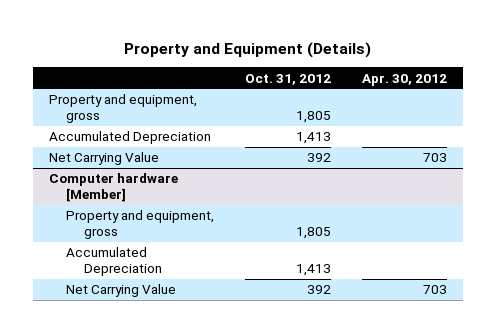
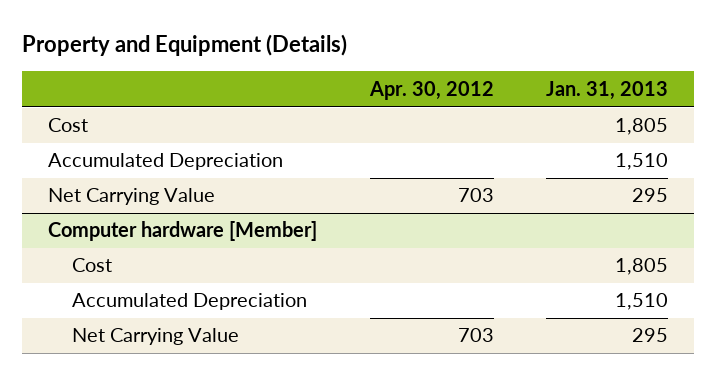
[245,73,332,85] Oct. 31, 2012 -> none
none -> [545,80,668,100] Jan. 31, 2013
[48,94,197,124] Property and equipment, gross -> [48,118,89,133] Cost
[66,210,215,240] Property and equipment, gross -> [72,258,113,273] Cost

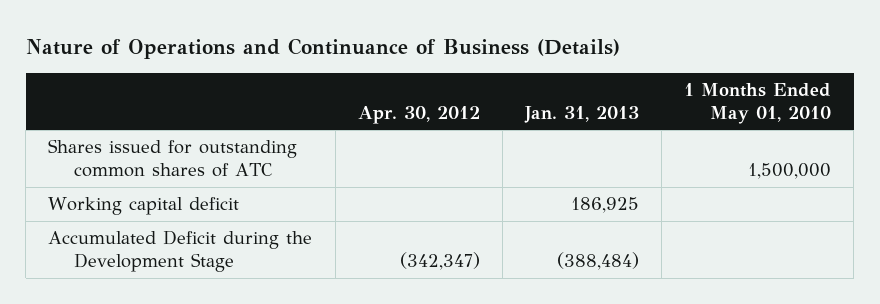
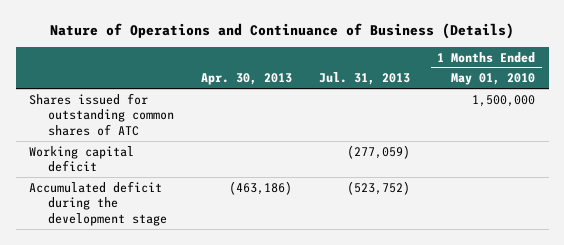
[357,105,480,124] Apr. 30, 2012 -> none
[523,105,639,123] Jan. 31, 2013 -> none
none -> [201,73,293,86] Apr. 30, 2013
none -> [319,72,411,86] Jul. 31, 2013
[48,230,313,273] Accumulated Deficit during the Development Stage -> [29,180,168,226] Accumulated deficit during the development stage

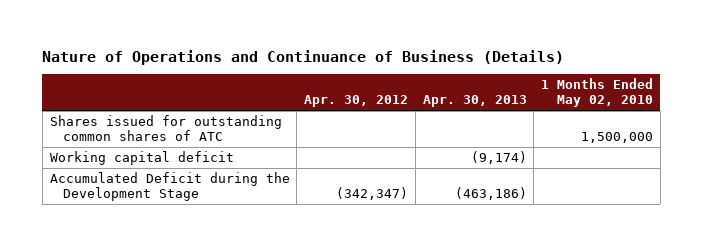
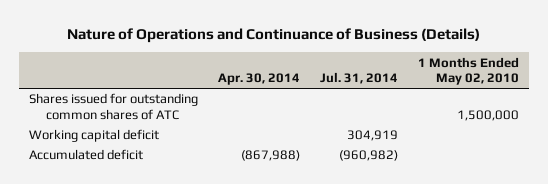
[304,95,409,108] Apr. 30, 2012 -> none
[422,95,527,108] Apr. 30, 2013 -> none
none -> [218,73,301,86] Apr. 30, 2014
none -> [320,72,399,85] Jul. 31, 2014
[49,171,290,201] Accumulated Deficit during the Development Stage -> [29,149,144,161] Accumulated deficit

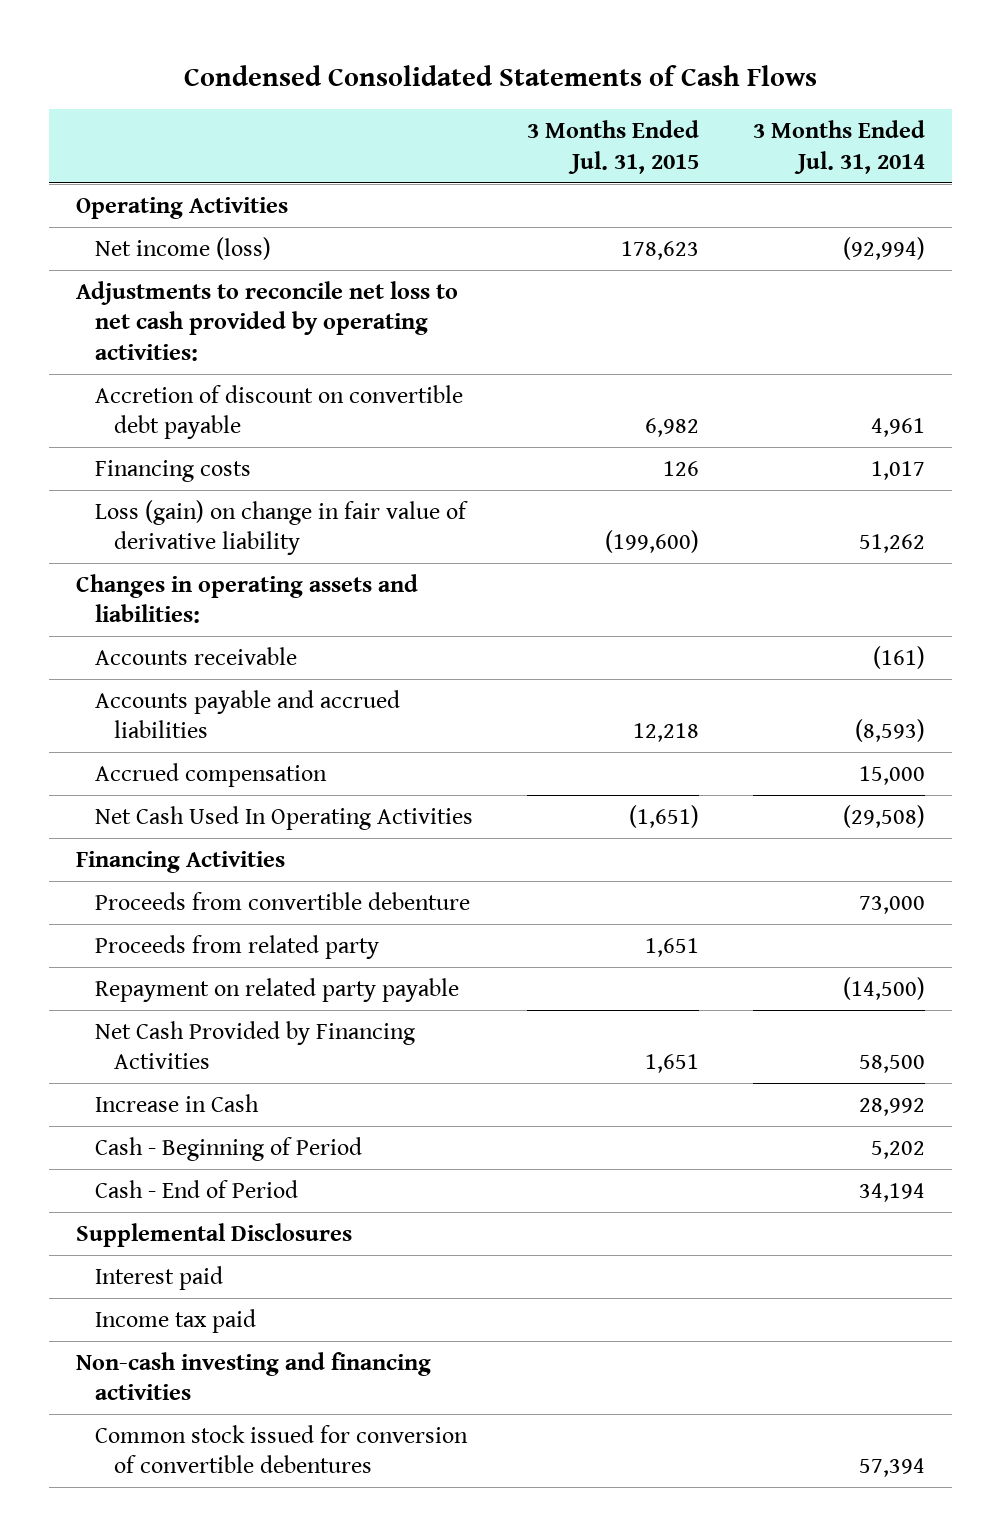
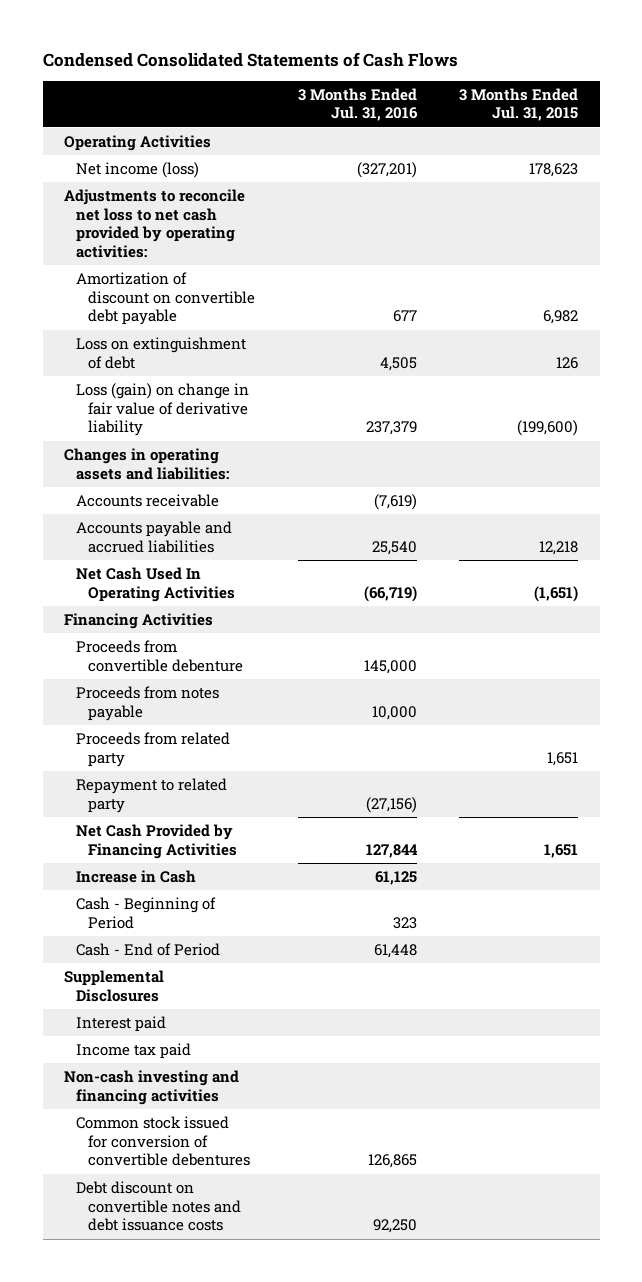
[753,120,926,174] 3 Months Ended Jul. 31, 2014 -> none
none -> [297,87,418,122] 3 Months Ended Jul. 31, 2016
[95,384,464,440] Accretion of discount on convertible debt payable -> [76,271,256,326] Amortization of discount on convertible debt payable
[95,459,252,482] Financing costs -> [76,336,247,369] Loss on extinguishment of debt
[95,762,328,787] Accrued compensation -> none
none -> [76,685,220,721] Proceeds from notes payable
[95,977,460,1002] Repayment on related party payable -> [76,777,228,813] Repayment to related party
none -> [76,1180,242,1232] Debt discount on convertible notes and debt issuance costs

